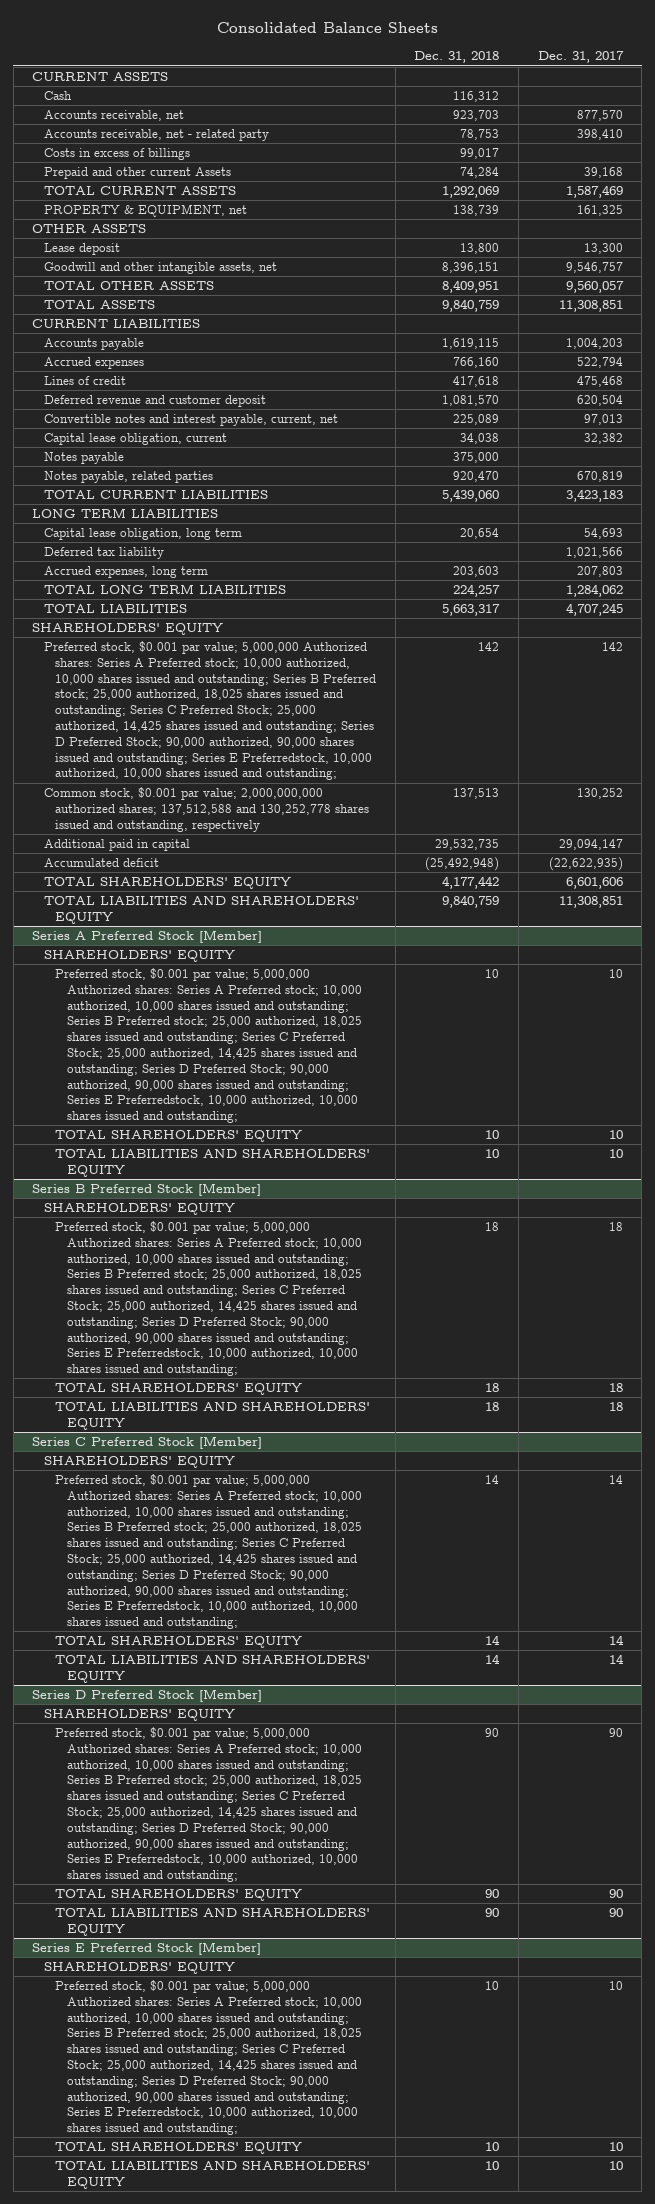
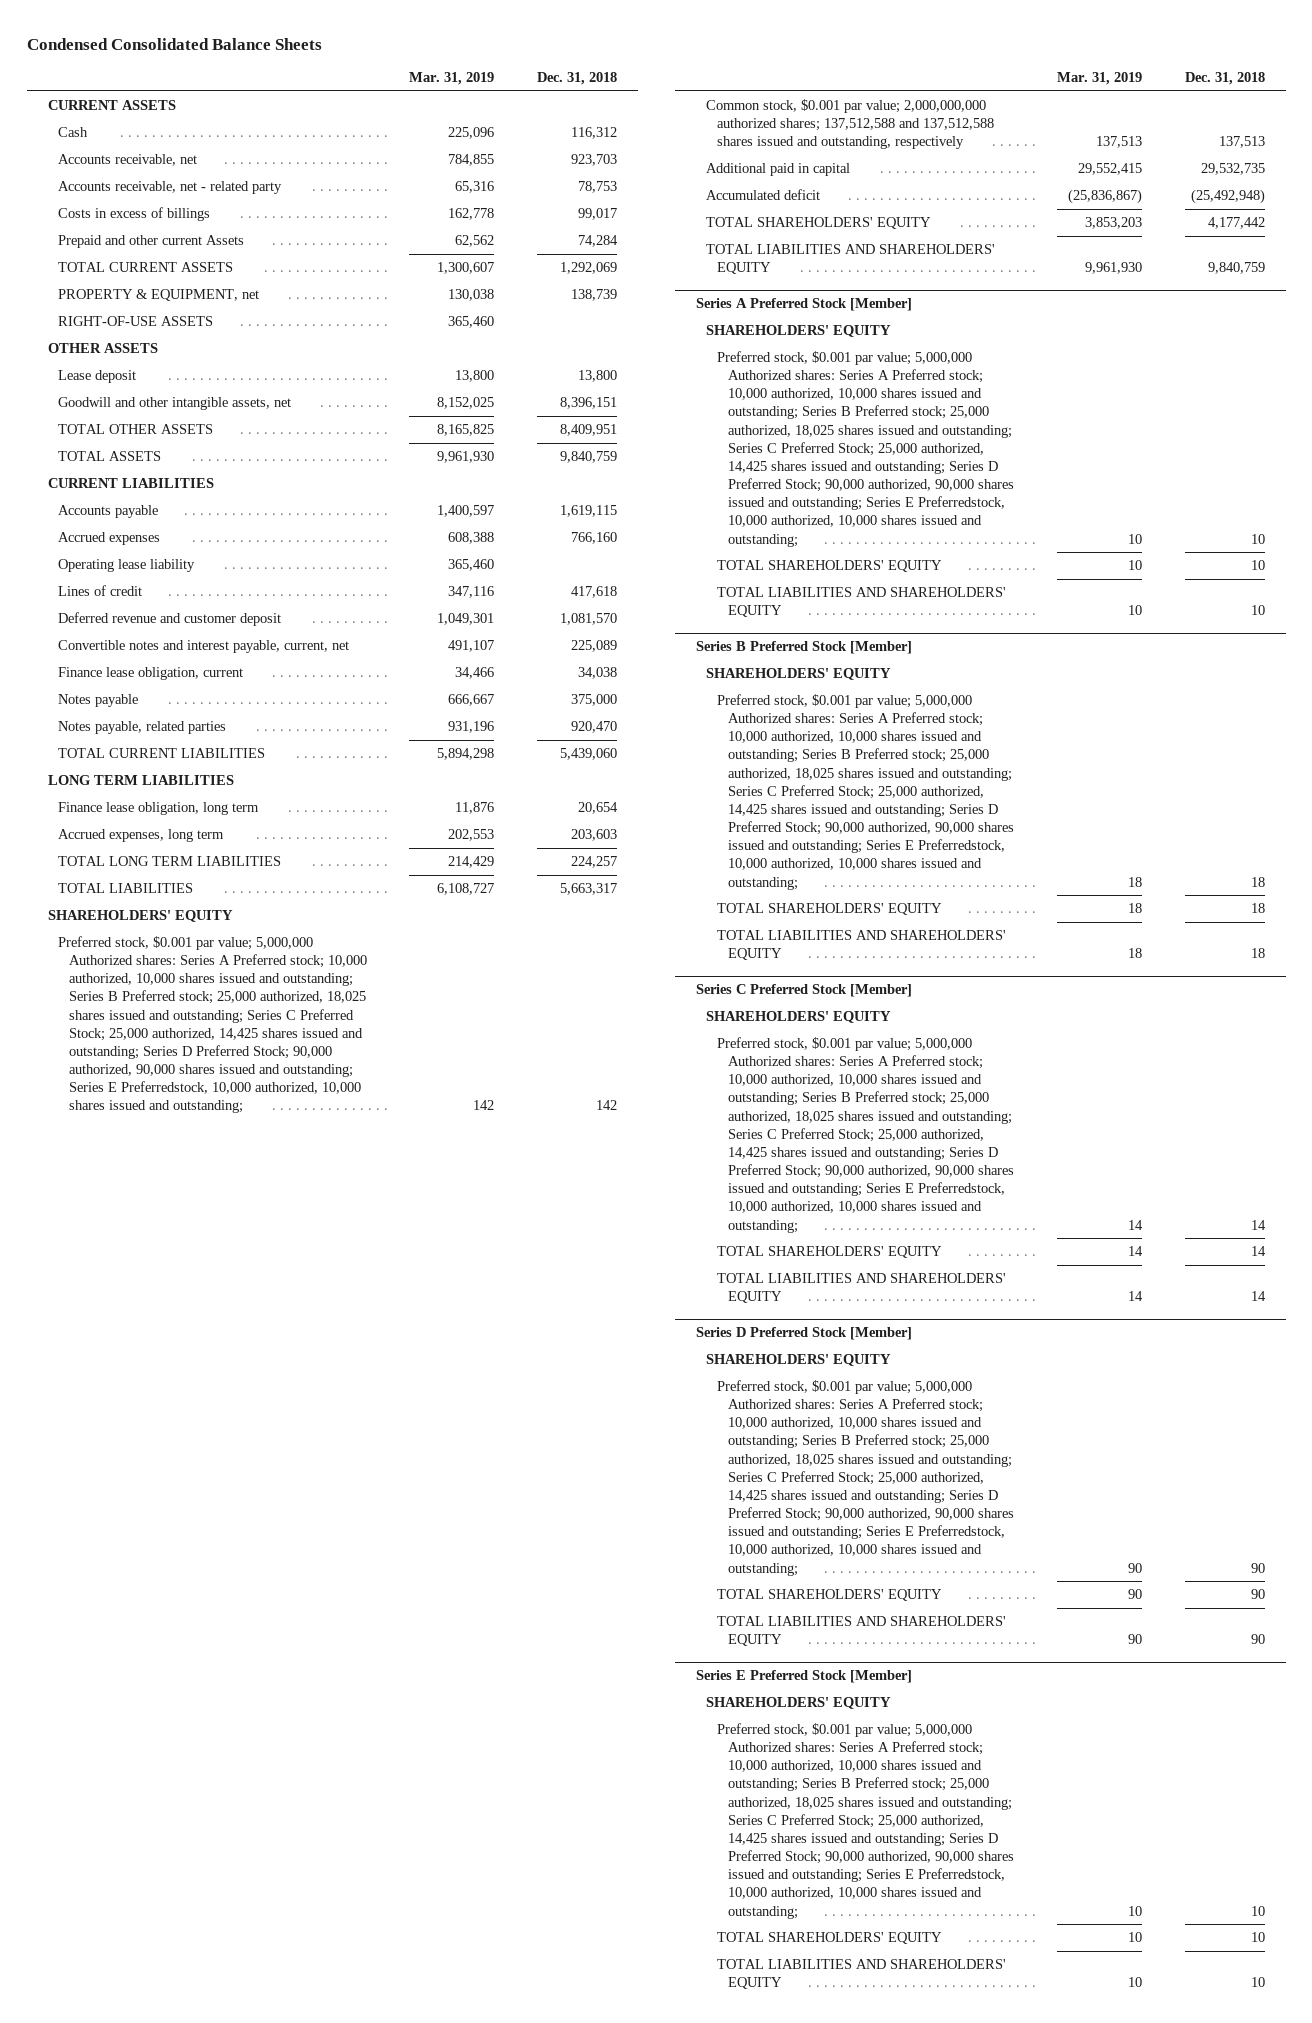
[216,22,438,34] Consolidated Balance Sheets -> [26,37,322,50] Condensed Consolidated Balance Sheets
[537,51,624,64] Dec. 31, 2017 -> none
none -> [409,72,495,86] Mar. 31, 2019
none -> [58,316,214,327] RIGHT-OF-USE ASSETS
none -> [58,559,196,573] Operating lease liability
[43,433,227,446] Capital lease obligation, current -> [58,667,244,681] Finance lease obligation, current
[43,547,164,560] Deferred tax liability -> none
[43,528,242,541] Capital lease obligation, long term -> [58,802,260,816] Finance lease obligation, long term
[43,787,370,832] Common stock, $0.001 par value; 2,000,000,000 authorized shares; 137,512,588 and 130,252,778 shares issued and outstanding, respectively -> [706,99,995,150] Common stock, $0.001 par value; 2,000,000,000 authorized shares; 137,512,588 and 137,512,588 shares issued and outstanding, respectively

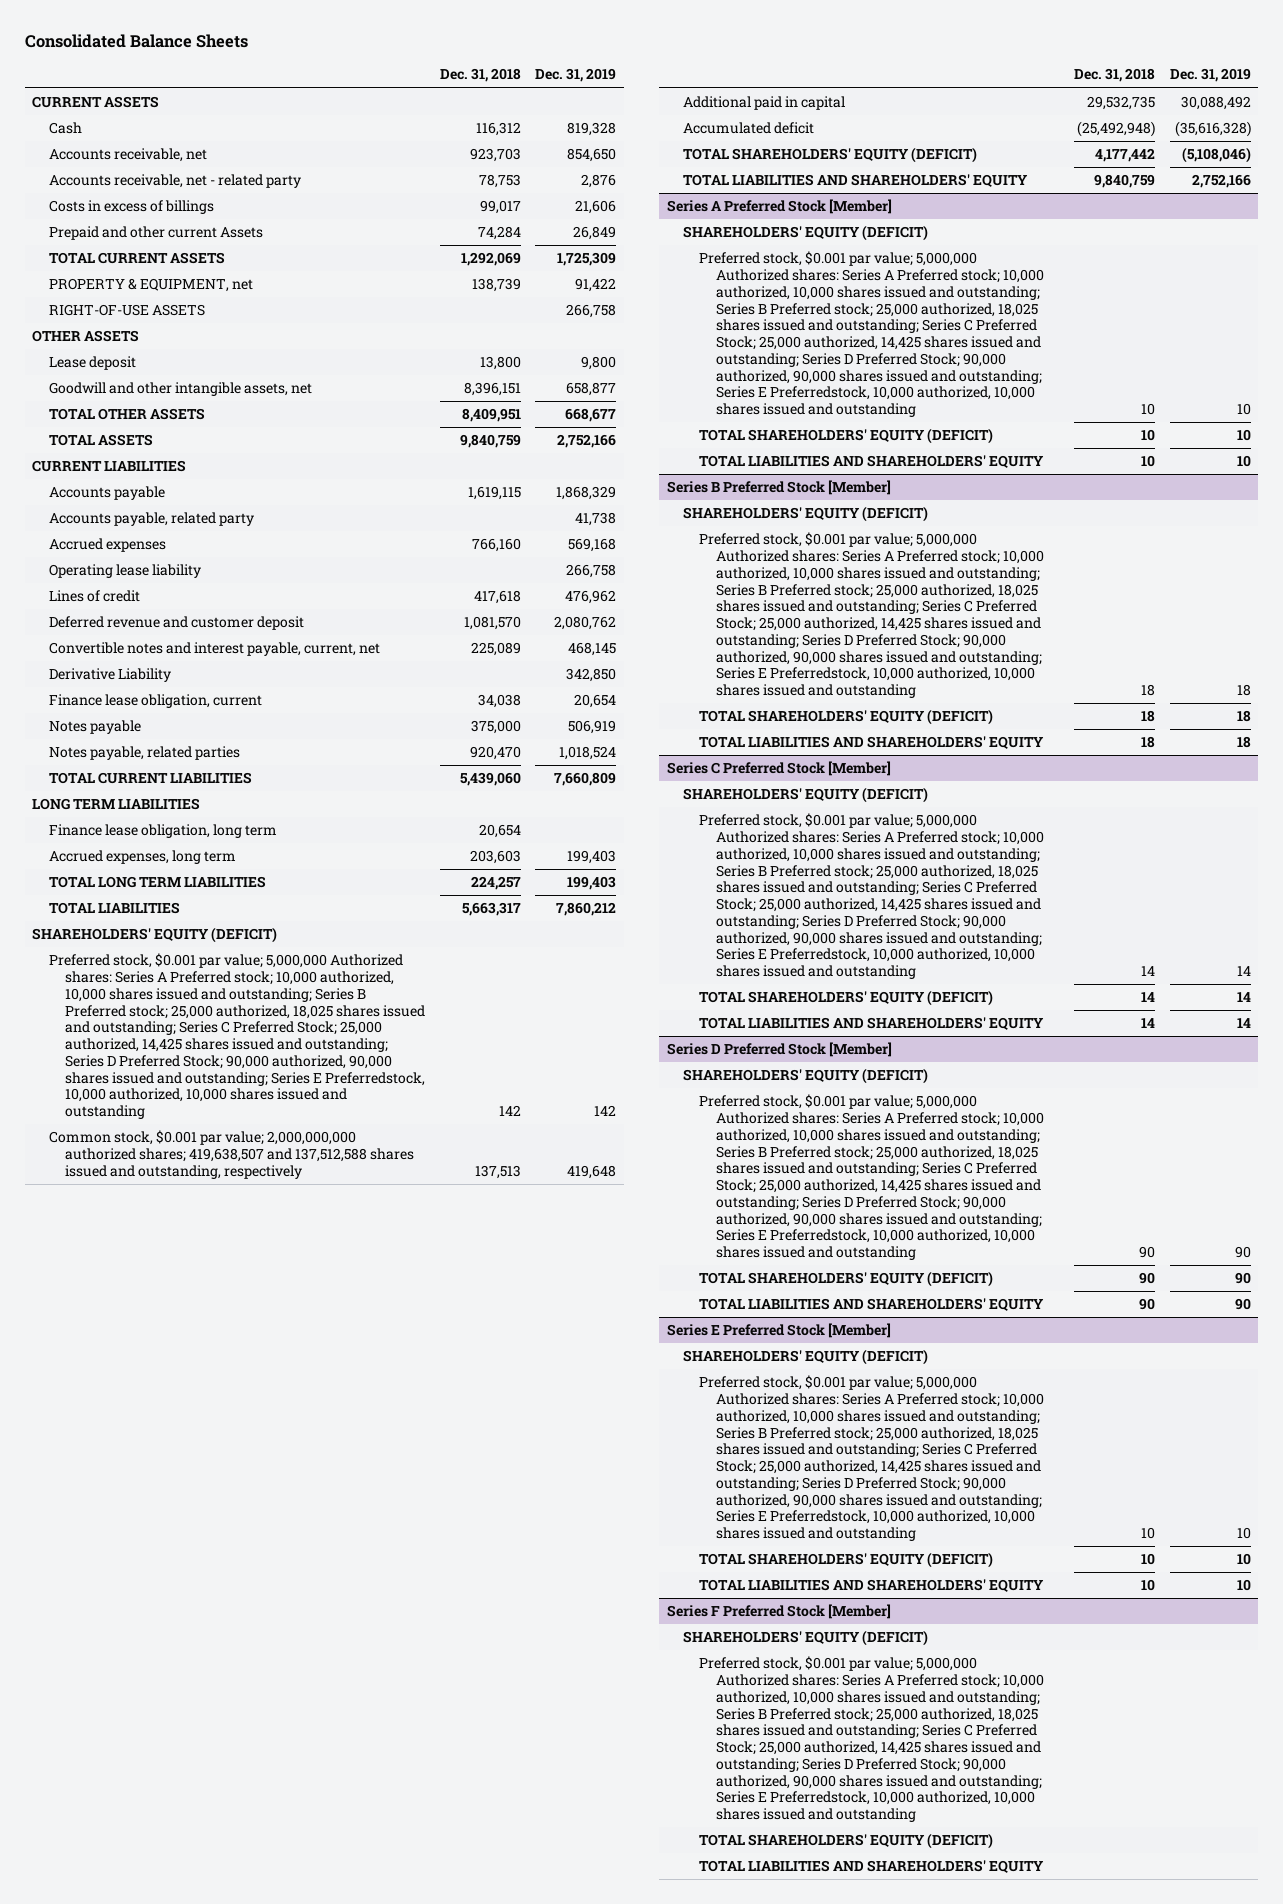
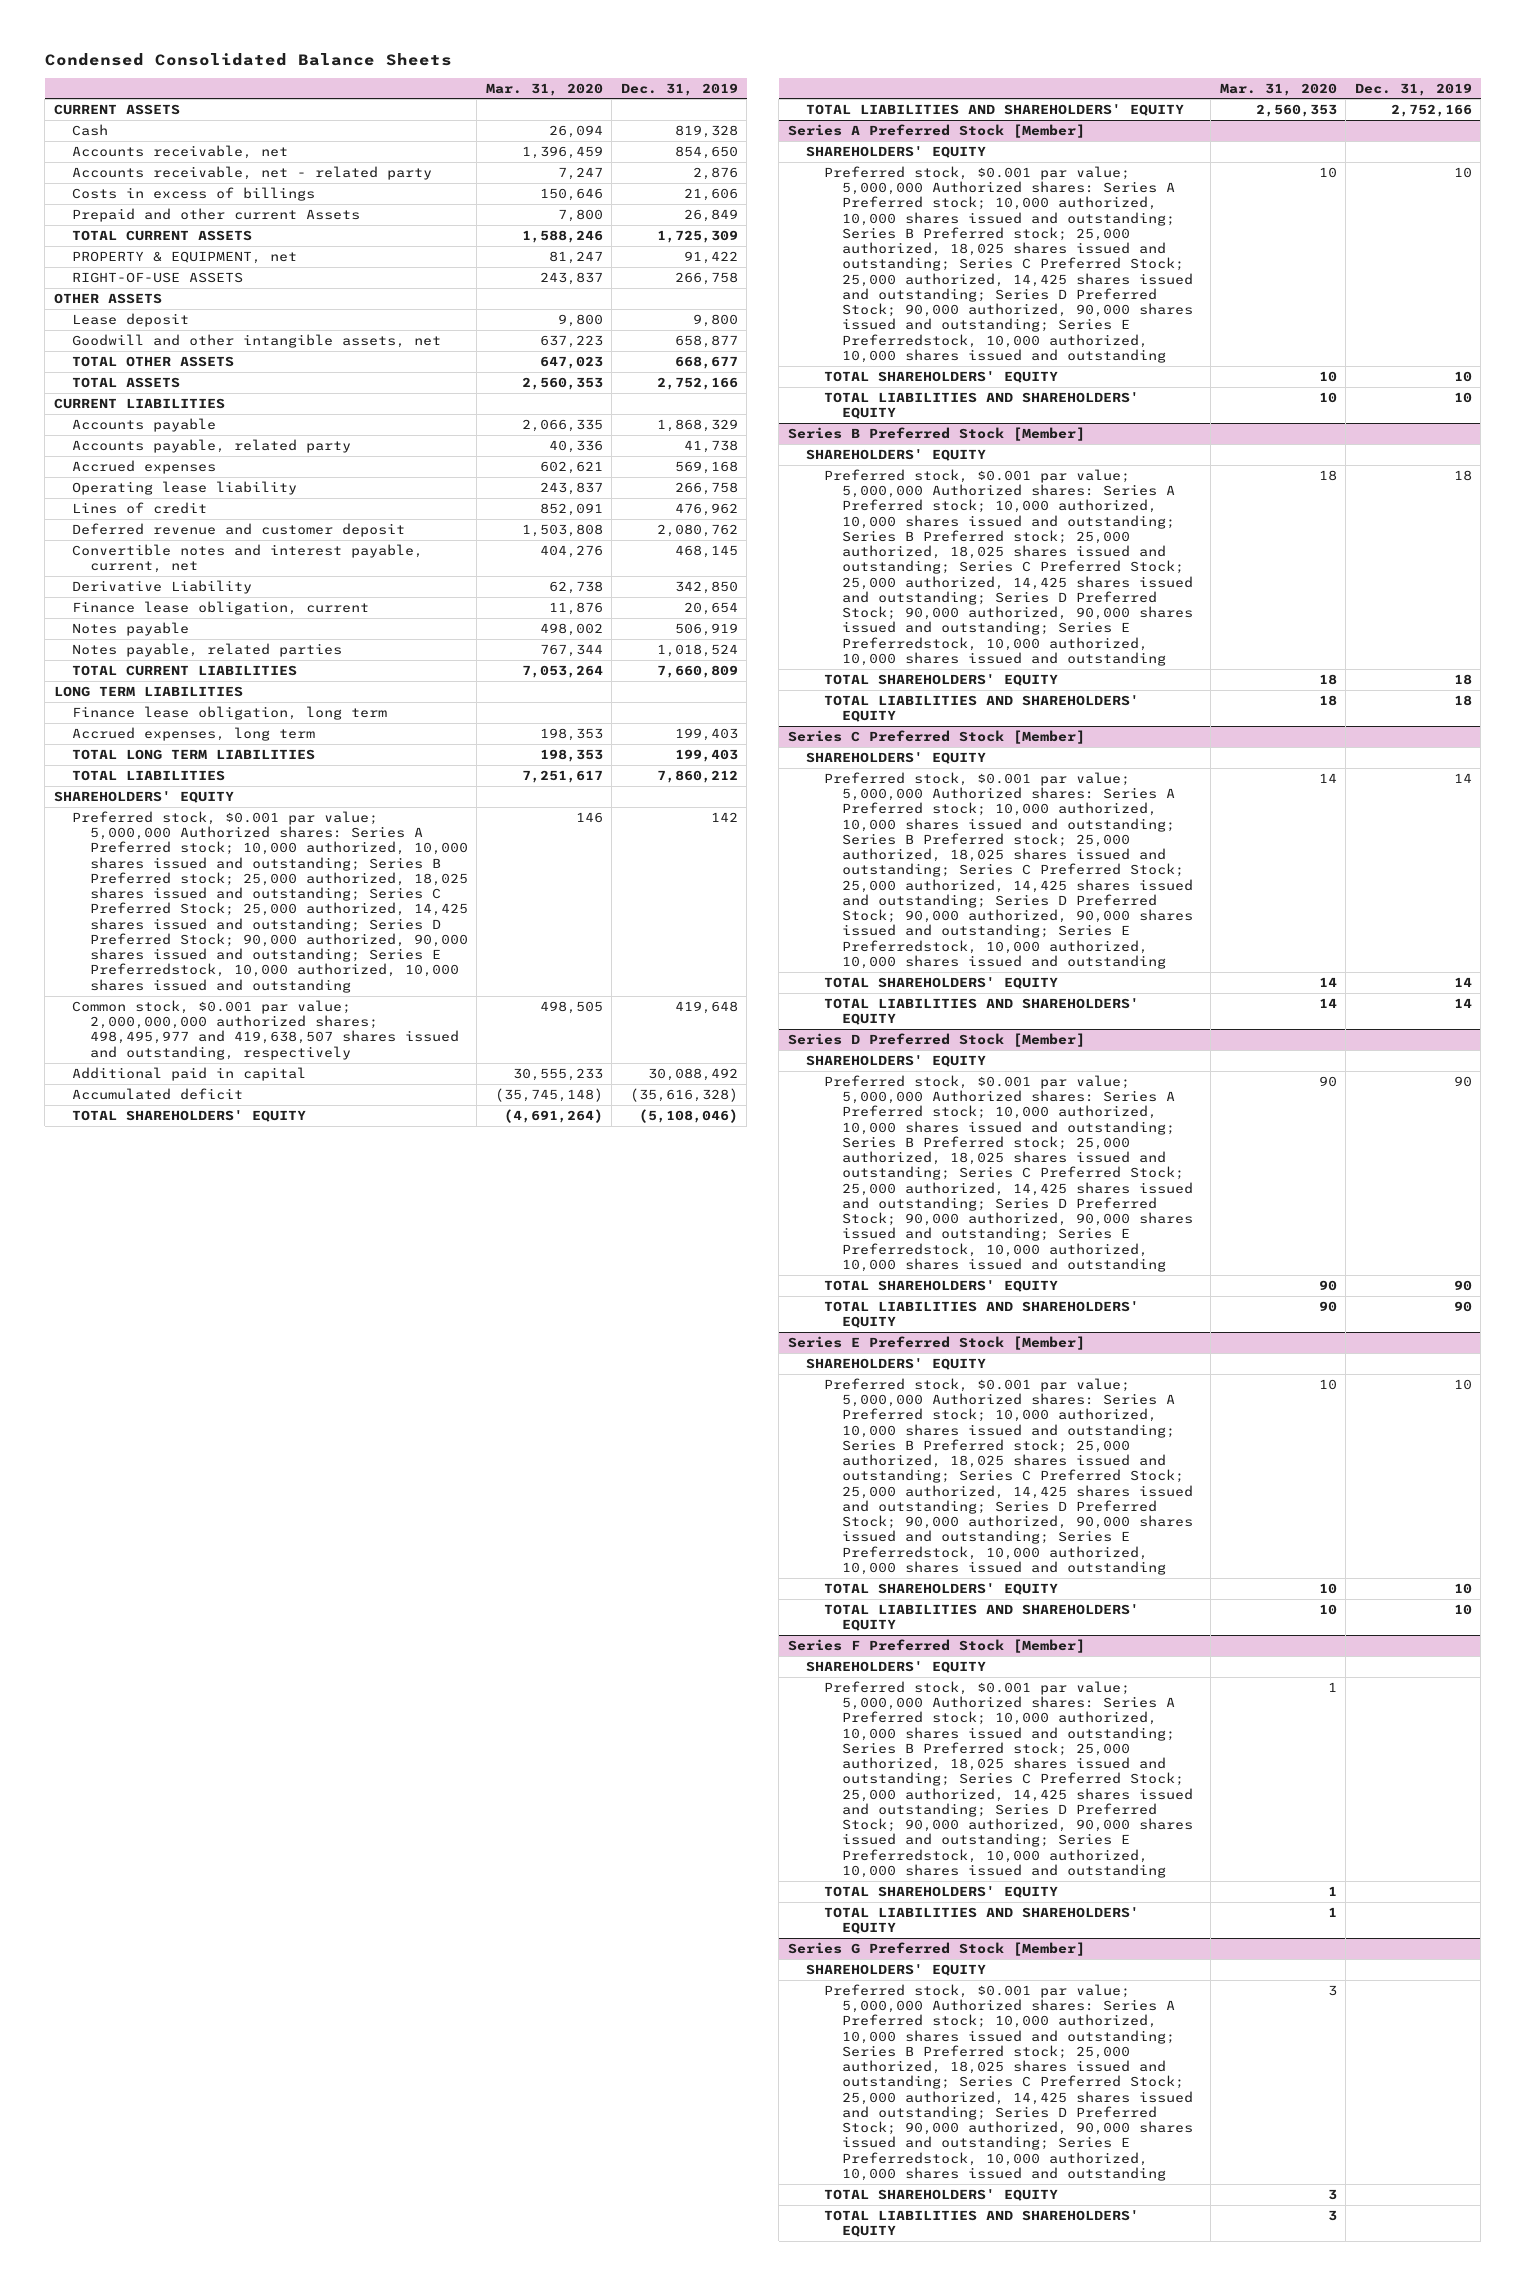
[24,33,248,48] Consolidated Balance Sheets -> [44,52,452,66] Condensed Consolidated Balance Sheets
[439,68,521,83] Dec. 31, 2018 -> none
none -> [485,82,603,96] Mar. 31, 2020
[32,927,278,944] SHAREHOLDERS' EQUITY (DEFICIT) -> [53,790,234,803] SHAREHOLDERS' EQUITY
[48,1130,414,1179] Common stock, $0.001 par value; 2,000,000,000 authorized shares; 419,638,507 and 137,512,588 shares issued and outstanding, respectively -> [71,999,459,1060] Common stock, $0.001 par value; 2,000,000,000 authorized shares; 498,495,977 and 419,638,507 shares issued and outstanding, respectively
[682,147,977,164] TOTAL SHAREHOLDERS' EQUITY (DEFICIT) -> [71,1109,306,1122] TOTAL SHAREHOLDERS' EQUITY
[682,225,928,242] SHAREHOLDERS' EQUITY (DEFICIT) -> [805,145,986,158] SHAREHOLDERS' EQUITY
[699,428,994,445] TOTAL SHAREHOLDERS' EQUITY (DEFICIT) -> [823,370,1058,383] TOTAL SHAREHOLDERS' EQUITY
[682,506,928,523] SHAREHOLDERS' EQUITY (DEFICIT) -> [805,448,986,461] SHAREHOLDERS' EQUITY
[699,709,994,726] TOTAL SHAREHOLDERS' EQUITY (DEFICIT) -> [823,673,1058,686] TOTAL SHAREHOLDERS' EQUITY
[682,787,928,804] SHAREHOLDERS' EQUITY (DEFICIT) -> [805,751,986,764] SHAREHOLDERS' EQUITY
[699,990,994,1007] TOTAL SHAREHOLDERS' EQUITY (DEFICIT) -> [823,976,1058,989] TOTAL SHAREHOLDERS' EQUITY
[682,1068,928,1085] SHAREHOLDERS' EQUITY (DEFICIT) -> [805,1054,986,1067] SHAREHOLDERS' EQUITY
[699,1271,994,1288] TOTAL SHAREHOLDERS' EQUITY (DEFICIT) -> [823,1279,1058,1292] TOTAL SHAREHOLDERS' EQUITY
[682,1349,928,1366] SHAREHOLDERS' EQUITY (DEFICIT) -> [805,1357,986,1370] SHAREHOLDERS' EQUITY
[699,1552,994,1569] TOTAL SHAREHOLDERS' EQUITY (DEFICIT) -> [823,1582,1058,1595] TOTAL SHAREHOLDERS' EQUITY
[682,1630,928,1647] SHAREHOLDERS' EQUITY (DEFICIT) -> [805,1660,986,1673] SHAREHOLDERS' EQUITY
[699,1833,994,1850] TOTAL SHAREHOLDERS' EQUITY (DEFICIT) -> [823,1885,1058,1898] TOTAL SHAREHOLDERS' EQUITY
none -> [787,1941,1085,1956] Series G Preferred Stock [Member]
none -> [805,1963,986,1976] SHAREHOLDERS' EQUITY
none -> [823,1983,1194,2181] Preferred stock, $0.001 par value; 5,000,000 Authorized shares: Series A Preferred stock; 10,000 authorized, 10,000 shares issued and outstanding; Series B Preferred stock; 25,000 authorized, 18,025 shares issued and outstanding; Series C Preferred Stock; 25,000 authorized, 14,425 shares issued and outstanding; Series D Preferred Stock; 90,000 authorized, 90,000 shares issued and outstanding; Series E Preferredstock, 10,000 authorized, 10,000 shares issued and outstanding
none -> [823,2188,1058,2201] TOTAL SHAREHOLDERS' EQUITY
none -> [823,2209,1139,2238] TOTAL LIABILITIES AND SHAREHOLDERS' EQUITY

